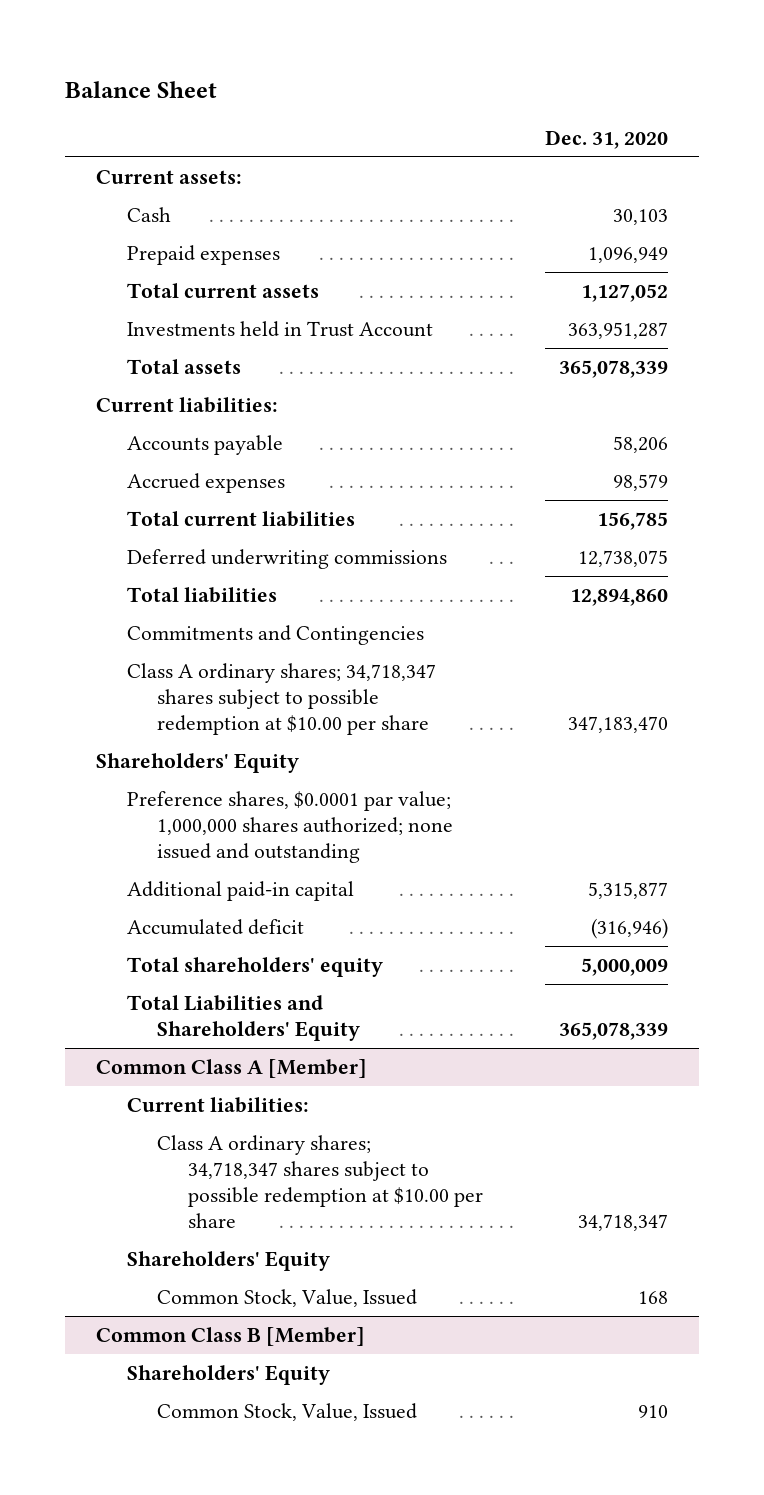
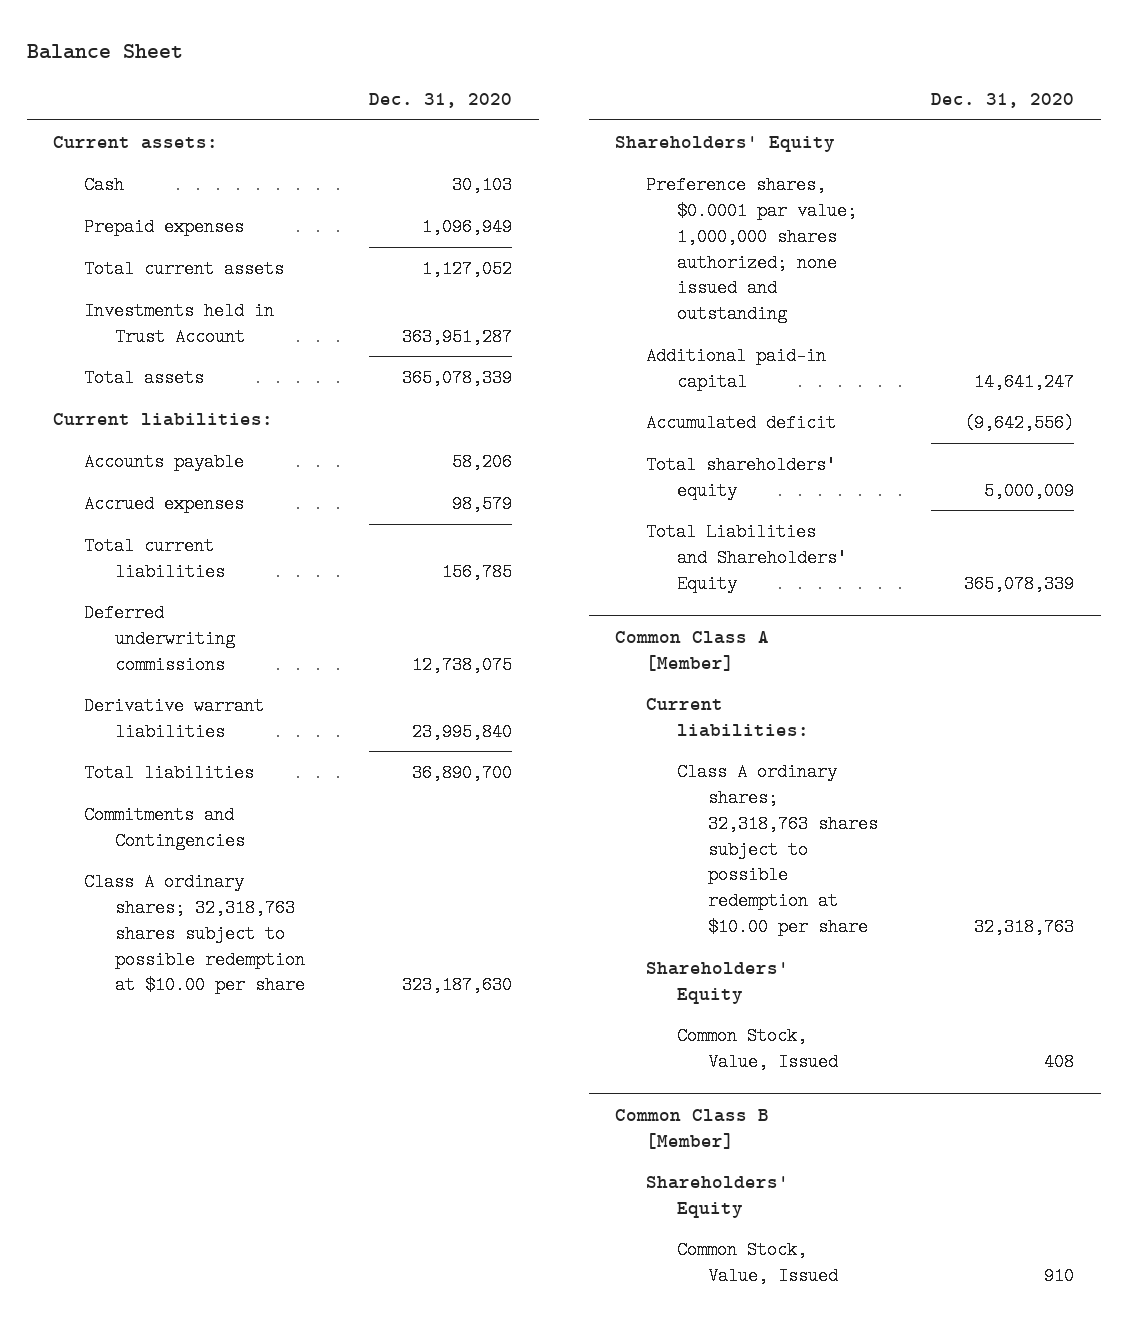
none -> [84,696,265,741] Derivative warrant liabilities
[570,588,669,606] 12,894,860 -> [412,763,513,782] 36,890,700
[126,662,436,735] Class A ordinary shares; 34,718,347 shares subject to possible redemption at $10.00 per share -> [84,872,306,995] Class A ordinary shares; 32,318,763 shares subject to possible redemption at $10.00 per share
[568,715,669,733] 347,183,470 -> [402,976,513,995] 323,187,630
[588,881,669,899] 5,315,877 -> [974,372,1075,391] 14,641,247
[591,917,669,939] (316,946) -> [964,413,1075,432] (9,642,556)
[157,1134,483,1228] Class A ordinary shares; 34,718,347 shares subject to possible redemption at $10.00 per share -> [677,762,879,937] Class A ordinary shares; 32,318,763 shares subject to possible redemption at $10.00 per share
[578,1213,669,1231] 34,718,347 -> [974,918,1075,937] 32,318,763
[638,1290,669,1304] 168 -> [1044,1052,1075,1071] 408

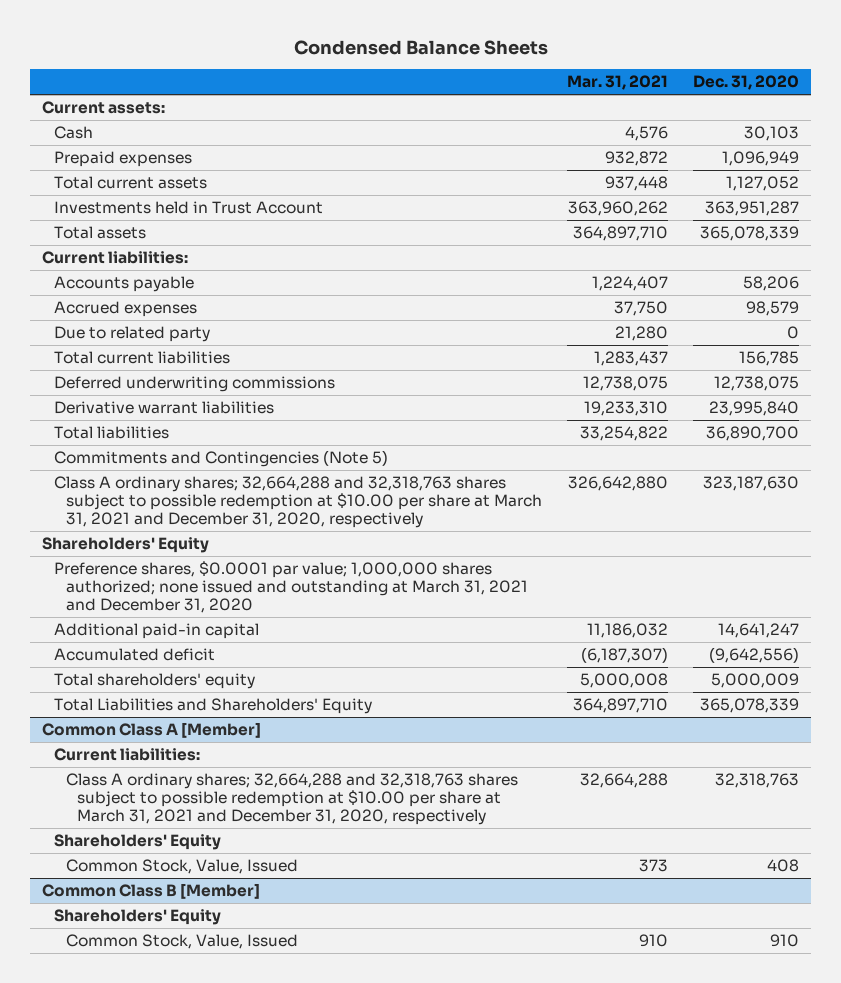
[26,44,183,60] Balance Sheet -> [293,39,548,55] Condensed Balance Sheets
none -> [566,75,668,91] Mar. 31, 2021
none -> [53,326,210,343] Due to related party
[84,805,246,850] Commitments and Contingencies -> [53,450,388,468] Commitments and Contingencies (Note 5)
[84,872,306,995] Class A ordinary shares; 32,318,763 shares subject to possible redemption at $10.00 per share -> [53,476,542,528] Class A ordinary shares; 32,664,288 and 32,318,763 shares subject to possible redemption at $10.00 per share at March 31, 2021 and December 31, 2020, respectively
[646,175,858,324] Preference shares, $0.0001 par value; 1,000,000 shares authorized; none issued and outstanding -> [53,561,528,613] Preference shares, $0.0001 par value; 1,000,000 shares authorized; none issued and outstanding at March 31, 2021 and December 31, 2020
[677,762,879,937] Class A ordinary shares; 32,318,763 shares subject to possible redemption at $10.00 per share -> [65,773,518,825] Class A ordinary shares; 32,664,288 and 32,318,763 shares subject to possible redemption at $10.00 per share at March 31, 2021 and December 31, 2020, respectively

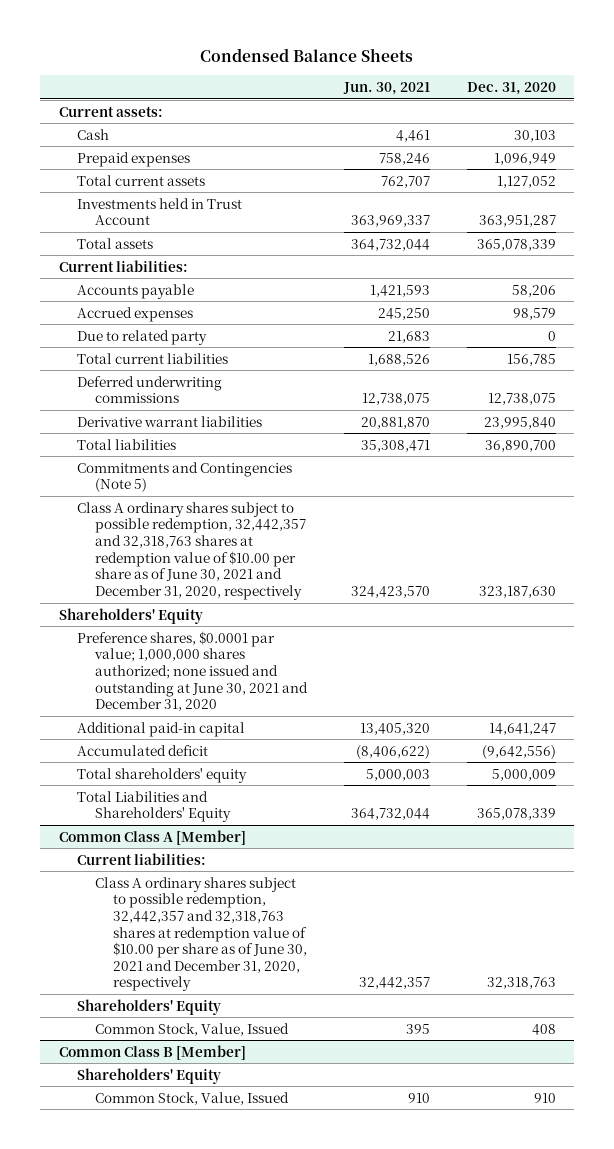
[566,75,668,91] Mar. 31, 2021 -> none
none -> [342,81,430,95] Jun. 30, 2021
[53,476,542,528] Class A ordinary shares; 32,664,288 and 32,318,763 shares subject to possible redemption at $10.00 per share at March 31, 2021 and December 31, 2020, respectively -> [76,501,307,600] Class A ordinary shares subject to possible redemption, 32,442,357 and 32,318,763 shares at redemption value of $10.00 per share as of June 30, 2021 and December 31, 2020, respectively
[53,561,528,613] Preference shares, $0.0001 par value; 1,000,000 shares authorized; none issued and outstanding at March 31, 2021 and December 31, 2020 -> [76,630,309,712] Preference shares, $0.0001 par value; 1,000,000 shares authorized; none issued and outstanding at June 30, 2021 and December 31, 2020
[65,773,518,825] Class A ordinary shares; 32,664,288 and 32,318,763 shares subject to possible redemption at $10.00 per share at March 31, 2021 and December 31, 2020, respectively -> [95,876,308,992] Class A ordinary shares subject to possible redemption, 32,442,357 and 32,318,763 shares at redemption value of $10.00 per share as of June 30, 2021 and December 31, 2020, respectively

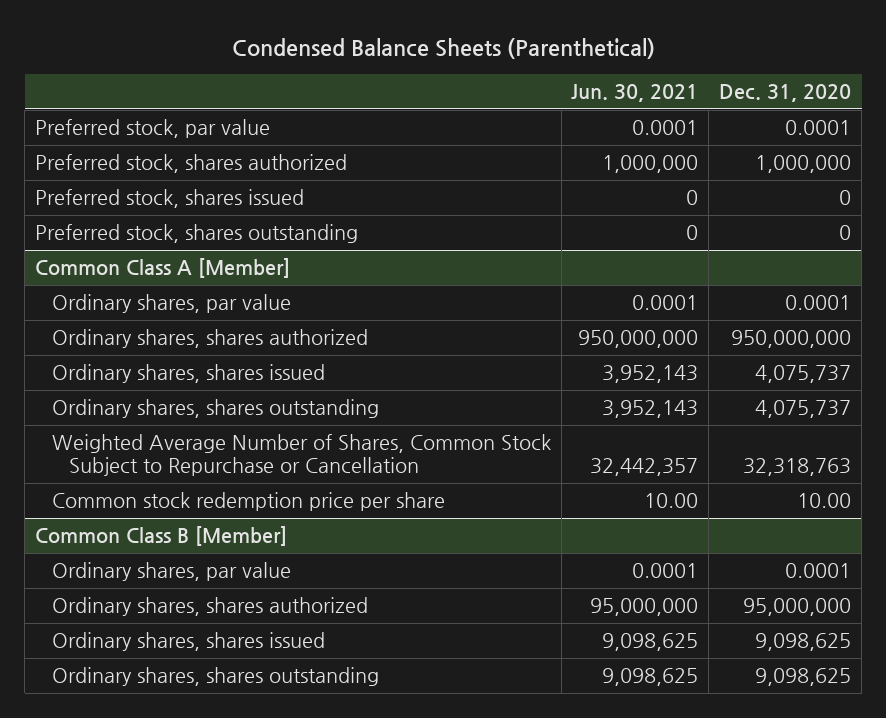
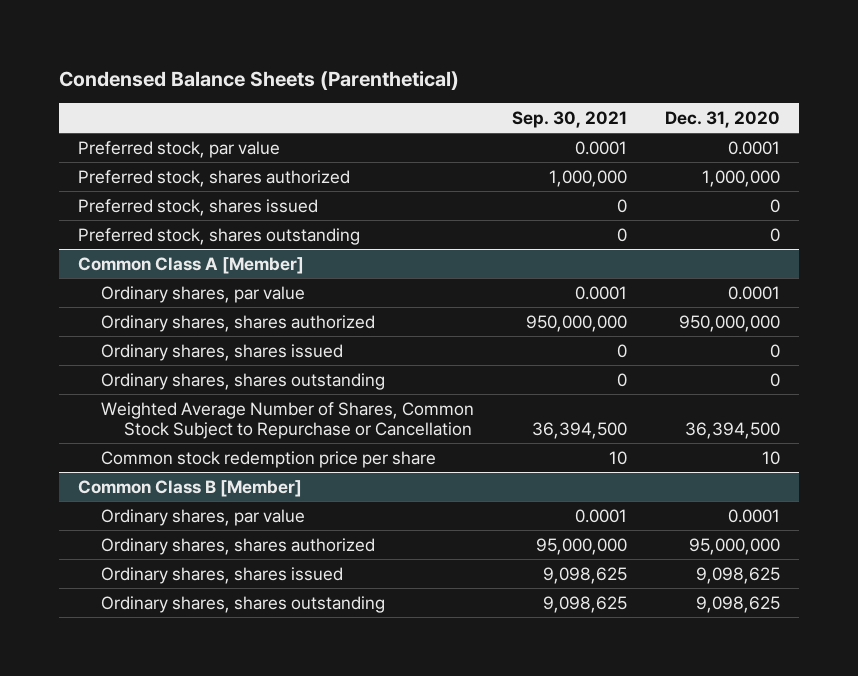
[571,83,699,102] Jun. 30, 2021 -> none
none -> [511,110,627,128] Sep. 30, 2021
[755,365,852,384] 4,075,737 -> [769,343,780,358] 0
[755,400,852,419] 4,075,737 -> [769,372,780,387] 0
[743,458,852,477] 32,318,763 -> [684,421,780,439] 36,394,500
[797,493,852,509] 10.00 -> [761,450,780,465] 10

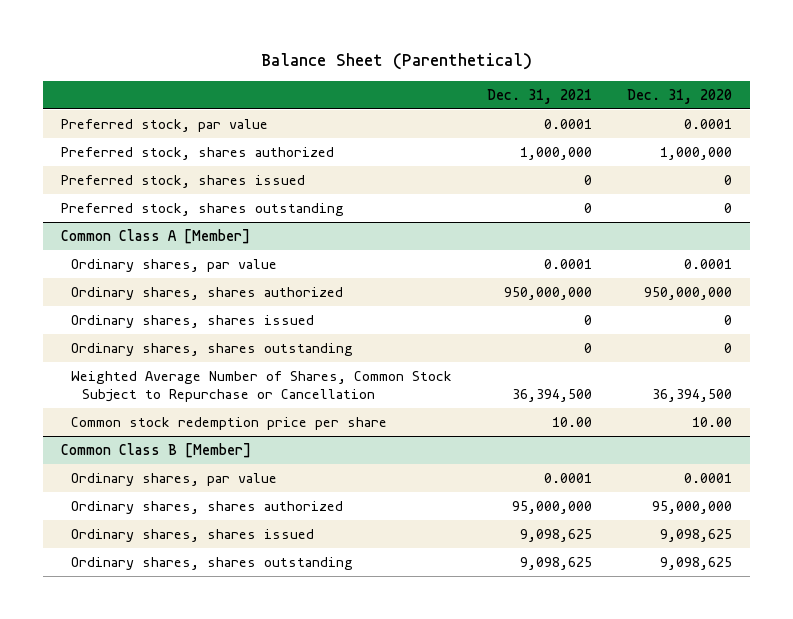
[58,70,459,90] Condensed Balance Sheets (Parenthetical) -> [260,53,532,71] Balance Sheet (Parenthetical)
[511,110,627,128] Sep. 30, 2021 -> none
none -> [487,88,593,104] Dec. 31, 2021
[761,450,780,465] 10 -> [692,416,733,427] 10.00

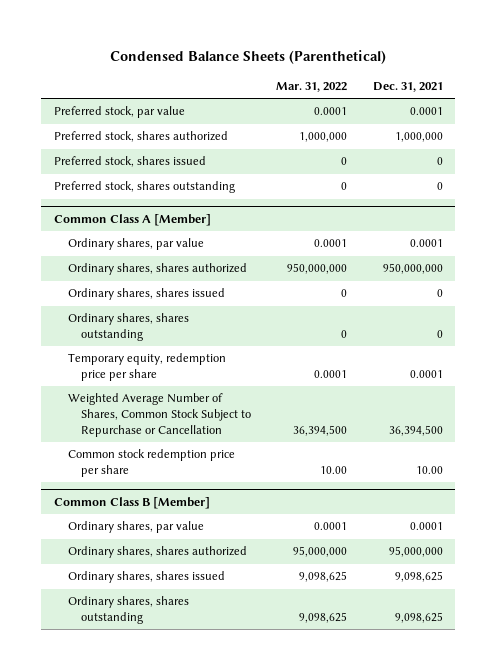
[260,53,532,71] Balance Sheet (Parenthetical) -> [110,50,387,65] Condensed Balance Sheets (Parenthetical)
[627,88,733,104] Dec. 31, 2020 -> none
none -> [276,82,348,93] Mar. 31, 2022
none -> [67,353,226,382] Temporary equity, redemption price per share

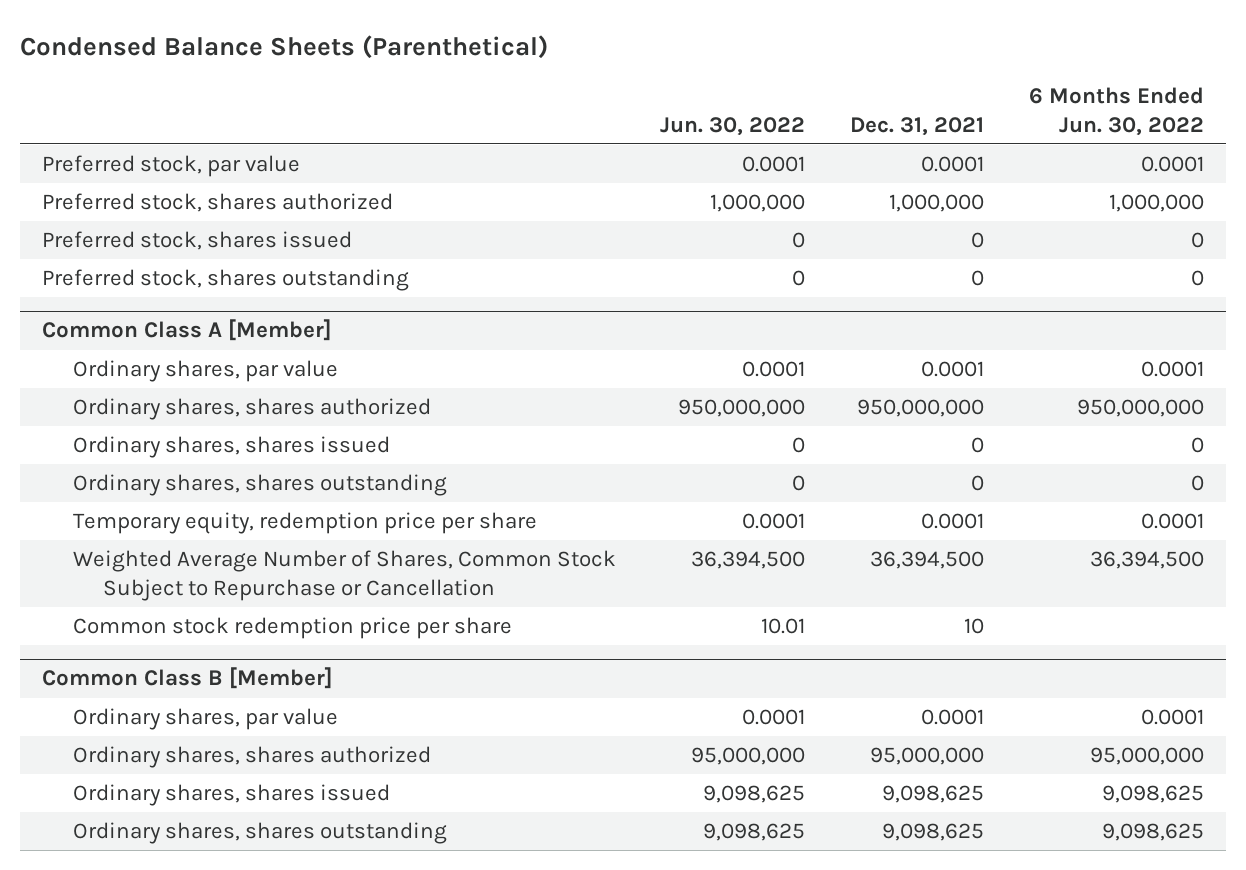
[276,82,348,93] Mar. 31, 2022 -> none
none -> [660,116,806,136] Jun. 30, 2022
none -> [1028,87,1204,136] 6 Months Ended Jun. 30, 2022
[415,466,443,475] 10.00 -> [964,618,985,635] 10

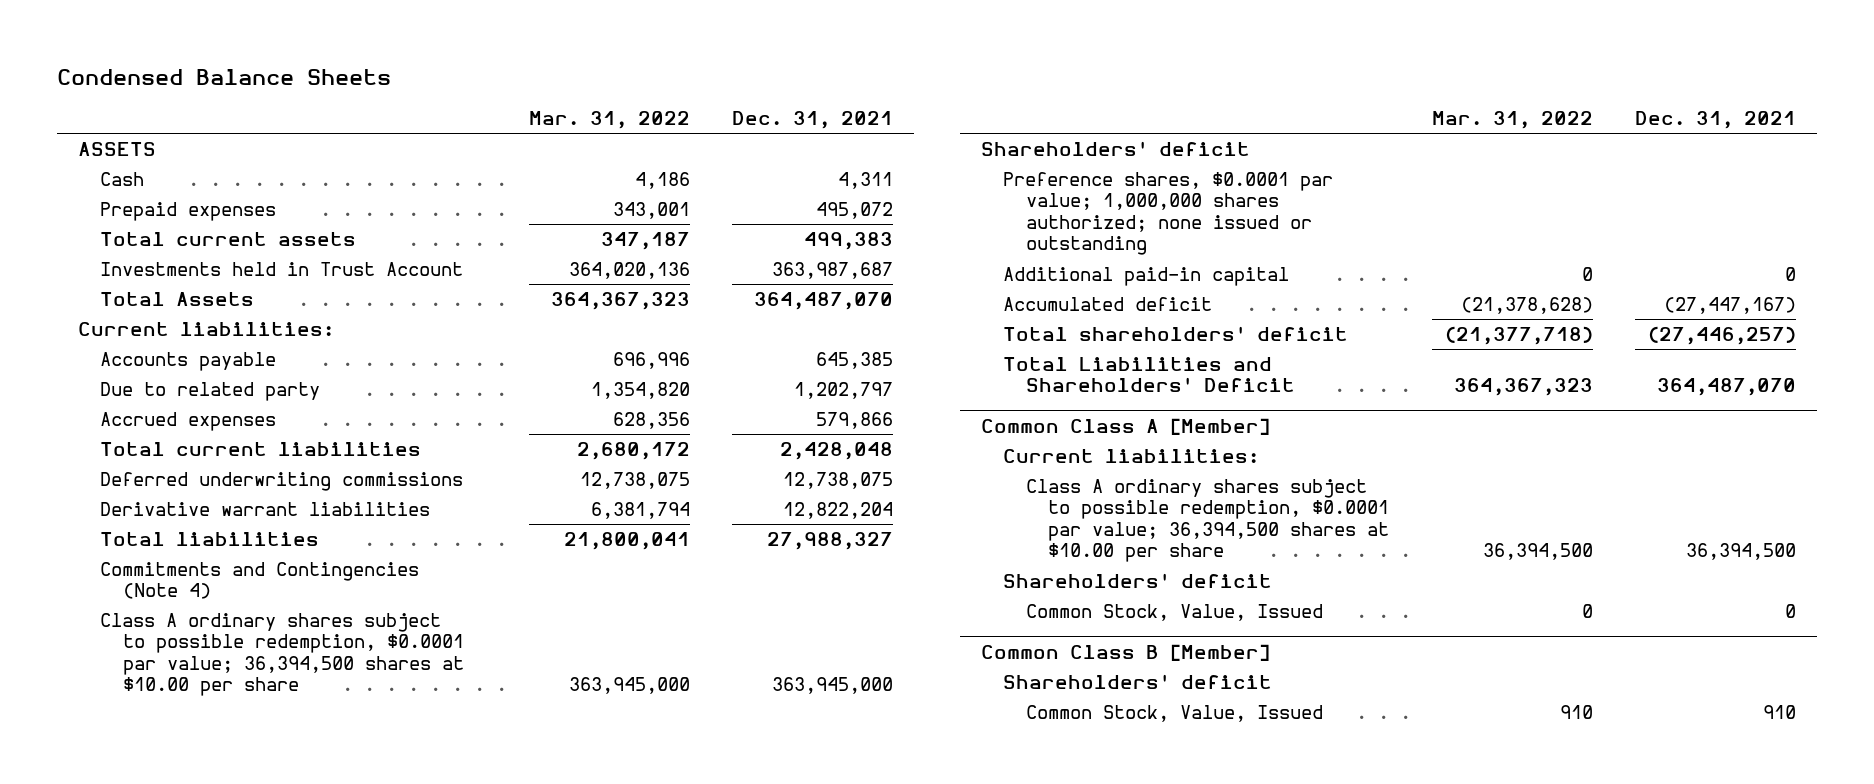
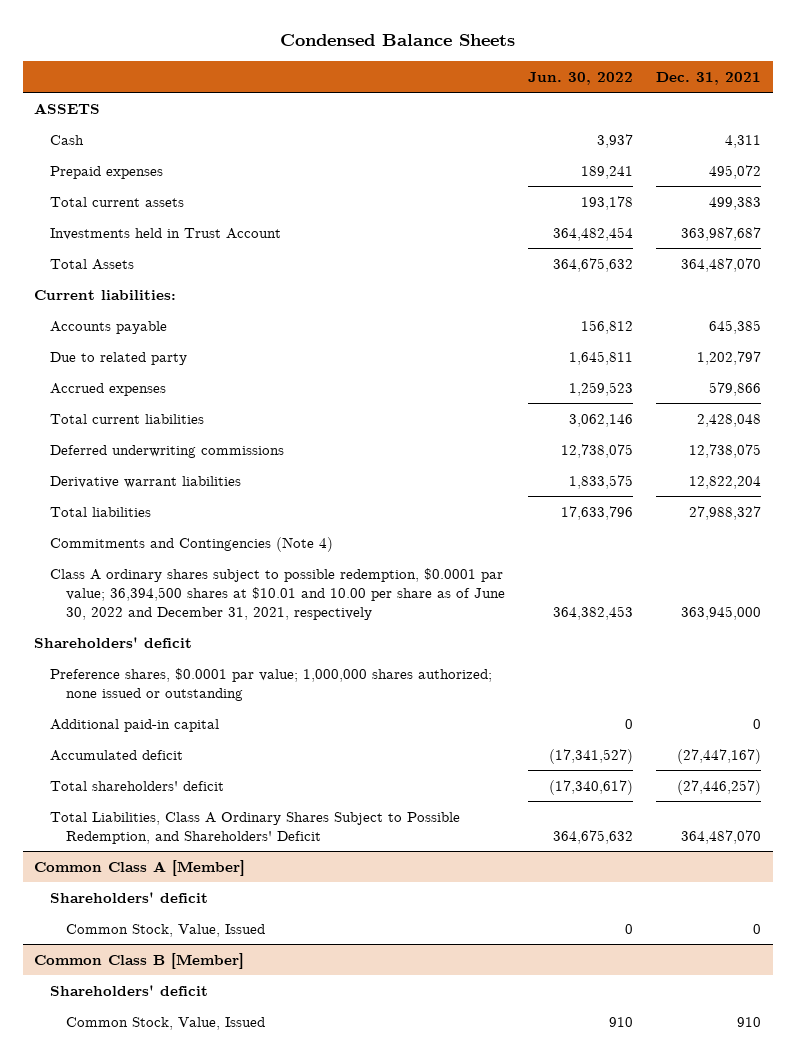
[528,111,690,130] Mar. 31, 2022 -> none
none -> [527,71,633,85] Jun. 30, 2022
[100,612,464,697] Class A ordinary shares subject to possible redemption, $0.0001 par value; 36,394,500 shares at $10.00 per share -> [49,567,505,621] Class A ordinary shares subject to possible redemption, $0.0001 par value; 36,394,500 shares at $10.01 and 10.00 per share as of June 30, 2022 and December 31, 2021, respectively
[1003,356,1295,393] Total Liabilities and Shareholders' Deficit -> [49,811,460,844] Total Liabilities, Class A Ordinary Shares Subject to Possible Redemption, and Shareholders' Deficit
[1003,448,1260,463] Current liabilities: -> none
[1025,478,1390,563] Class A ordinary shares subject to possible redemption, $0.0001 par value; 36,394,500 shares at $10.00 per share -> none

